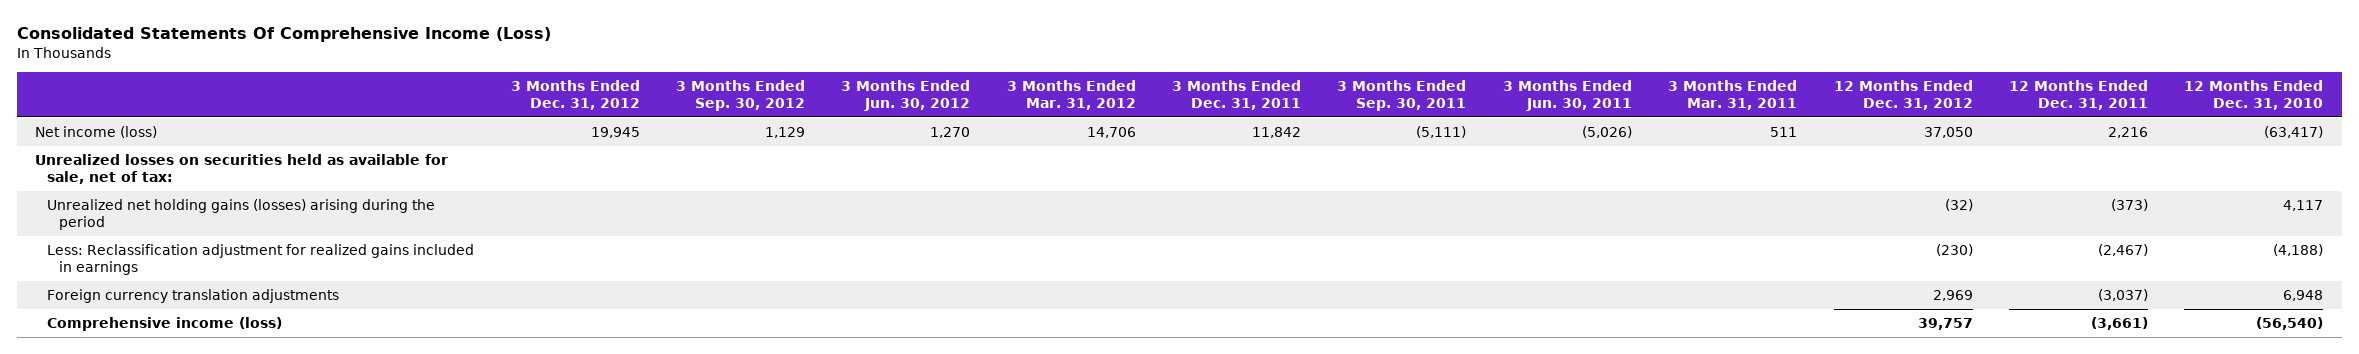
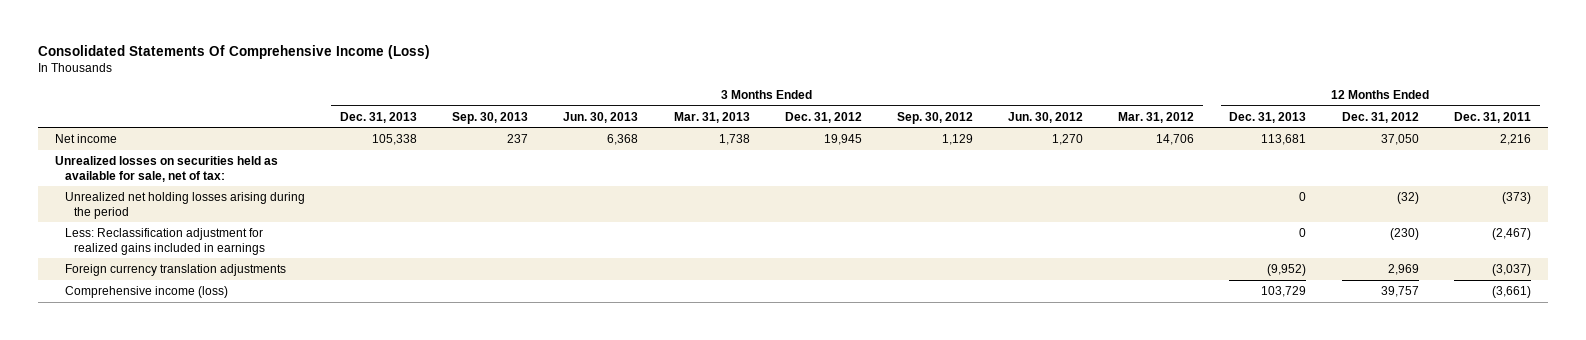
[1172,79,1302,110] 3 Months Ended Dec. 31, 2011 -> none
[1337,79,1467,111] 3 Months Ended Sep. 30, 2011 -> none
[1502,79,1632,111] 3 Months Ended Jun. 30, 2011 -> none
[1668,79,1798,110] 3 Months Ended Mar. 31, 2011 -> none
[2184,79,2324,110] 12 Months Ended Dec. 31, 2010 -> none
none -> [340,111,418,123] Dec. 31, 2013
none -> [452,111,529,124] Sep. 30, 2013
none -> [563,111,639,123] Jun. 30, 2013
none -> [673,111,750,123] Mar. 31, 2013
none -> [1229,111,1307,123] Dec. 31, 2013
[35,126,158,139] Net income (loss) -> [55,133,118,143] Net income
[47,199,436,231] Unrealized net holding gains (losses) arising during the period -> [64,191,305,219] Unrealized net holding losses arising during the period

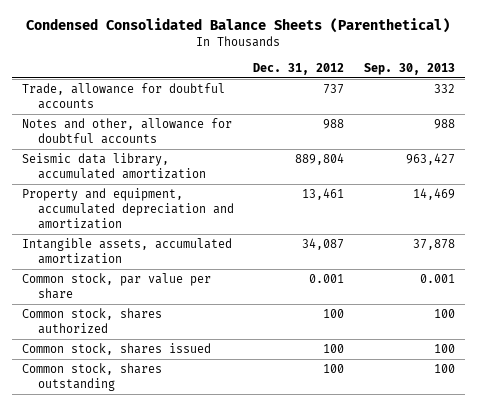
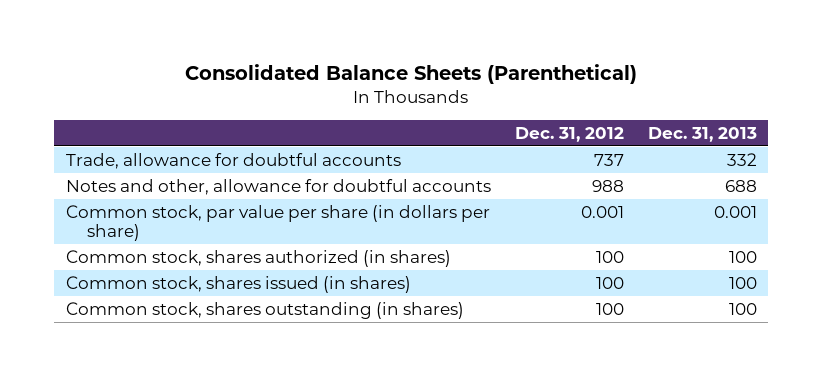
[26,18,451,34] Condensed Consolidated Balance Sheets (Parenthetical) -> [185,64,638,85] Consolidated Balance Sheets (Parenthetical)
[364,62,456,75] Sep. 30, 2013 -> none
none -> [647,126,757,142] Dec. 31, 2013
[21,153,206,180] Seismic data library, accumulated amortization -> none
[21,188,234,229] Property and equipment, accumulated depreciation and amortization -> none
[21,238,232,265] Intangible assets, accumulated amortization -> none
[21,273,211,300] Common stock, par value per share -> [66,204,491,242] Common stock, par value per share (in dollars per share)
[21,308,162,335] Common stock, shares authorized -> [66,249,452,267] Common stock, shares authorized (in shares)
[21,343,211,356] Common stock, shares issued -> [66,275,412,293] Common stock, shares issued (in shares)
[21,363,162,392] Common stock, shares outstanding -> [66,301,465,319] Common stock, shares outstanding (in shares)

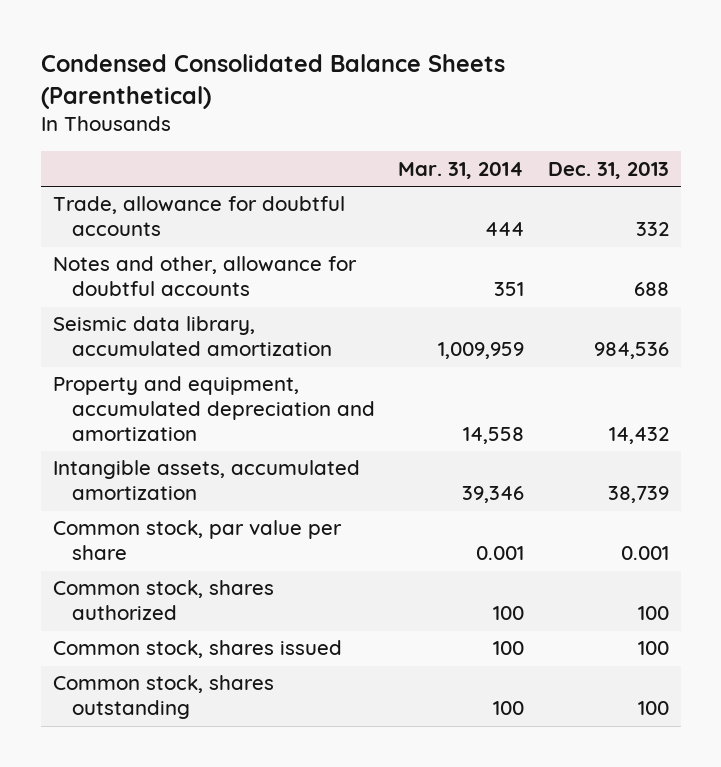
[185,64,638,85] Consolidated Balance Sheets (Parenthetical) -> [40,54,505,109] Condensed Consolidated Balance Sheets (Parenthetical)
[514,126,624,142] Dec. 31, 2012 -> none
none -> [398,161,525,179] Mar. 31, 2014
none -> [52,316,333,357] Seismic data library, accumulated amortization
none -> [52,376,376,442] Property and equipment, accumulated depreciation and amortization
none -> [52,460,360,501] Intangible assets, accumulated amortization
[66,204,491,242] Common stock, par value per share (in dollars per share) -> [52,520,342,561] Common stock, par value per share
[66,249,452,267] Common stock, shares authorized (in shares) -> [52,580,274,621] Common stock, shares authorized
[66,275,412,293] Common stock, shares issued (in shares) -> [52,640,342,659] Common stock, shares issued
[66,301,465,319] Common stock, shares outstanding (in shares) -> [52,675,274,720] Common stock, shares outstanding

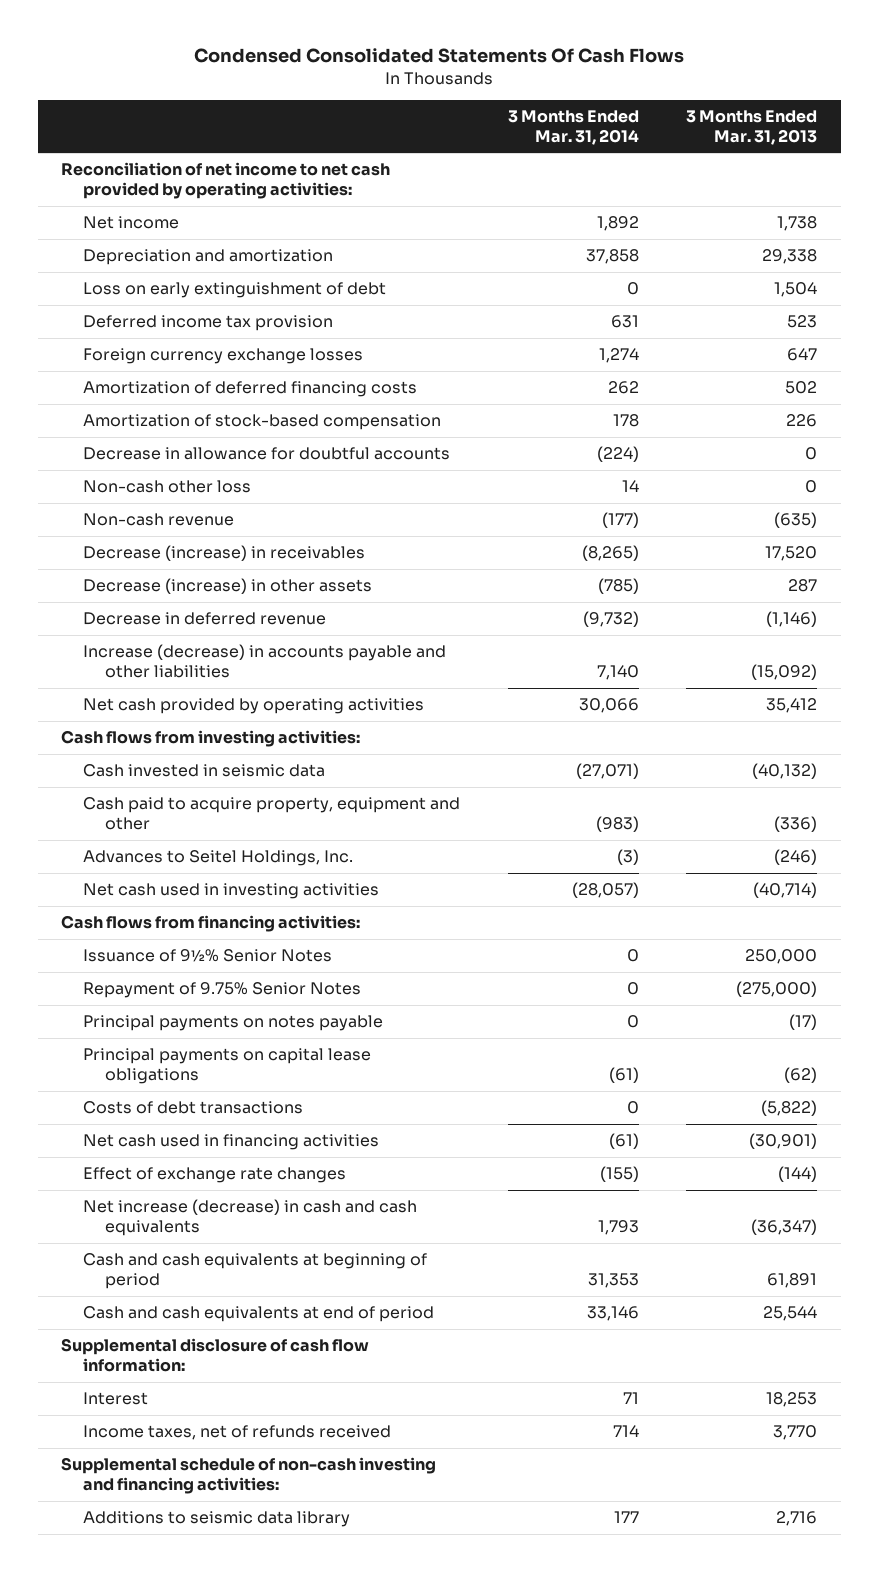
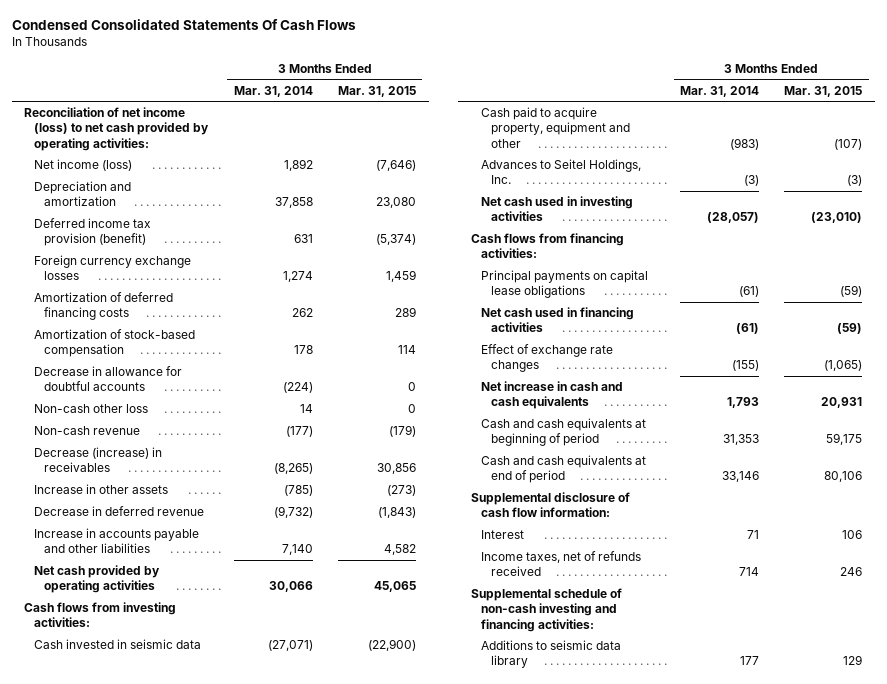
[685,109,817,145] 3 Months Ended Mar. 31, 2013 -> none
none -> [337,85,416,97] Mar. 31, 2015
[61,162,391,200] Reconciliation of net income to net cash provided by operating activities: -> [24,107,210,151] Reconciliation of net income (loss) to net cash provided by operating activities:
[83,216,180,230] Net income -> [34,159,133,172] Net income (loss)
[83,282,387,299] Loss on early extinguishment of debt -> none
[83,315,334,332] Deferred income tax provision -> [34,218,152,247] Deferred income tax provision (benefit)
[83,578,373,595] Decrease (increase) in other assets -> [34,484,169,495] Increase in other assets
[83,644,447,679] Increase (decrease) in accounts payable and other liabilities -> [34,528,200,554] Increase in accounts payable and other liabilities
[83,949,333,963] Issuance of 9½% Senior Notes -> none
[83,982,362,999] Repayment of 9.75% Senior Notes -> none
[83,1015,384,1032] Principal payments on notes payable -> none
[83,1101,304,1115] Costs of debt transactions -> none
[83,1199,418,1237] Net increase (decrease) in cash and cash equivalents -> [480,381,623,410] Net increase in cash and cash equivalents

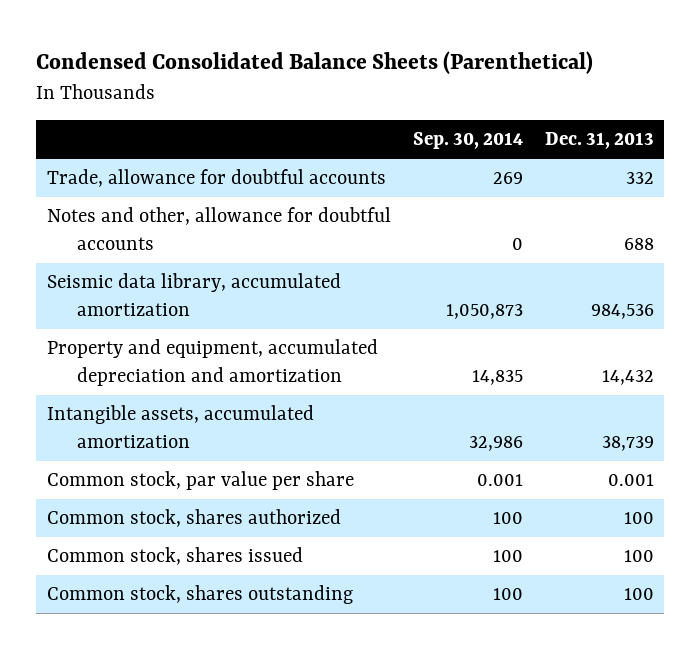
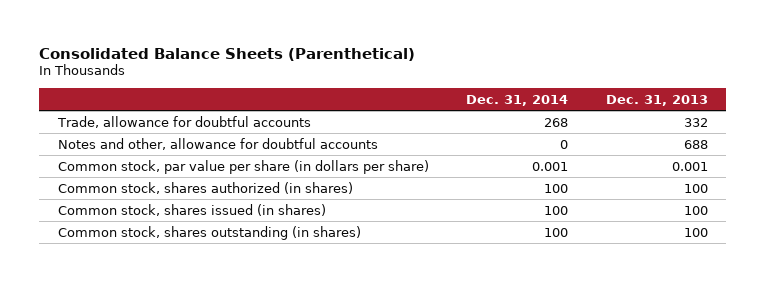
[35,51,593,75] Condensed Consolidated Balance Sheets (Parenthetical) -> [39,47,416,61] Consolidated Balance Sheets (Parenthetical)
[412,132,523,150] Sep. 30, 2014 -> none
none -> [466,94,569,106] Dec. 31, 2014
[46,273,341,317] Seismic data library, accumulated amortization -> none
[46,339,378,387] Property and equipment, accumulated depreciation and amortization -> none
[46,405,314,449] Intangible assets, accumulated amortization -> none
[46,471,354,491] Common stock, par value per share -> [57,159,429,174] Common stock, par value per share (in dollars per share)
[46,509,341,528] Common stock, shares authorized -> [57,181,353,194] Common stock, shares authorized (in shares)
[46,547,303,566] Common stock, shares issued -> [57,203,326,216] Common stock, shares issued (in shares)
[46,585,353,605] Common stock, shares outstanding -> [57,225,361,240] Common stock, shares outstanding (in shares)

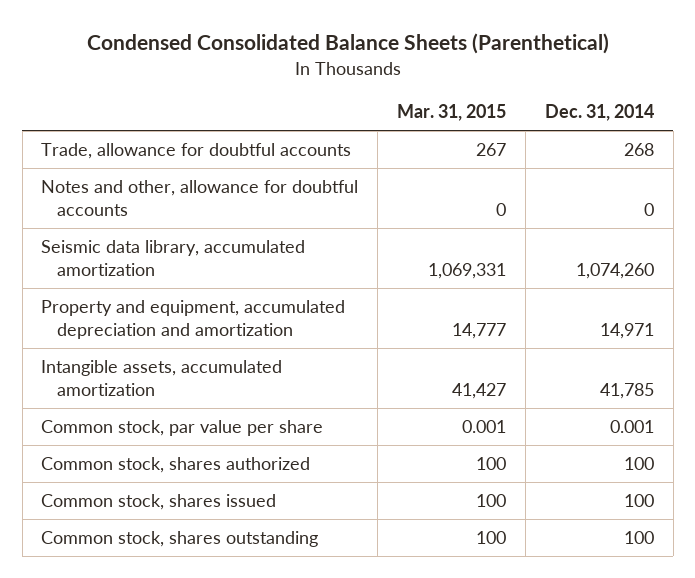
[39,47,416,61] Consolidated Balance Sheets (Parenthetical) -> [86,33,609,55] Condensed Consolidated Balance Sheets (Parenthetical)
[605,94,708,106] Dec. 31, 2013 -> none
none -> [397,104,507,122] Mar. 31, 2015
none -> [41,240,306,276] Seismic data library, accumulated amortization
none -> [41,300,346,339] Property and equipment, accumulated depreciation and amortization
none -> [41,360,283,396] Intangible assets, accumulated amortization
[57,159,429,174] Common stock, par value per share (in dollars per share) -> [41,420,324,437] Common stock, par value per share
[57,181,353,194] Common stock, shares authorized (in shares) -> [41,457,311,474] Common stock, shares authorized
[57,203,326,216] Common stock, shares issued (in shares) -> [41,494,277,511] Common stock, shares issued
[57,225,361,240] Common stock, shares outstanding (in shares) -> [41,531,319,548] Common stock, shares outstanding

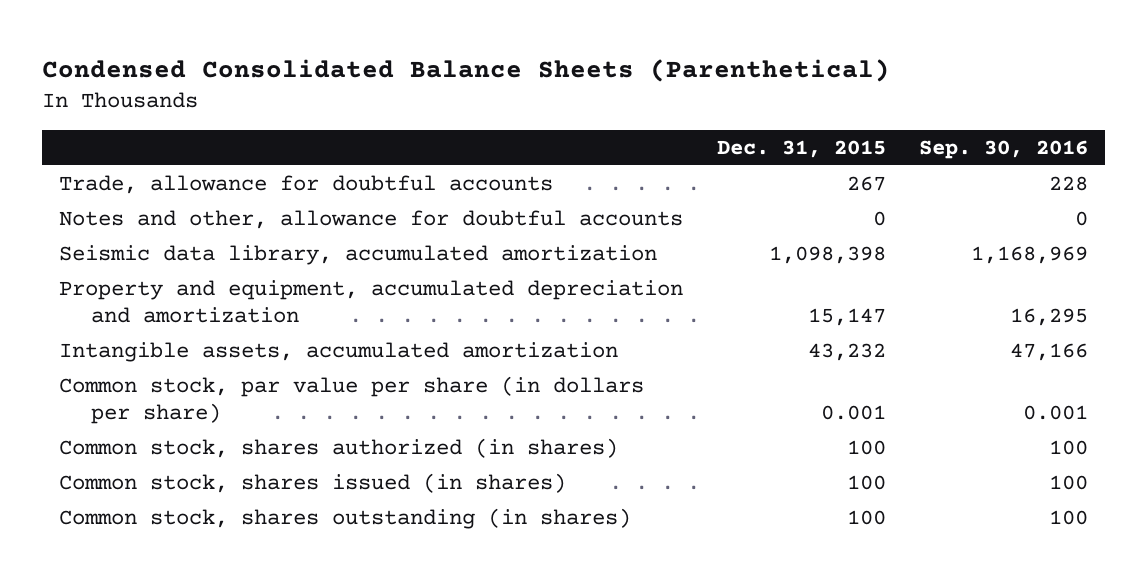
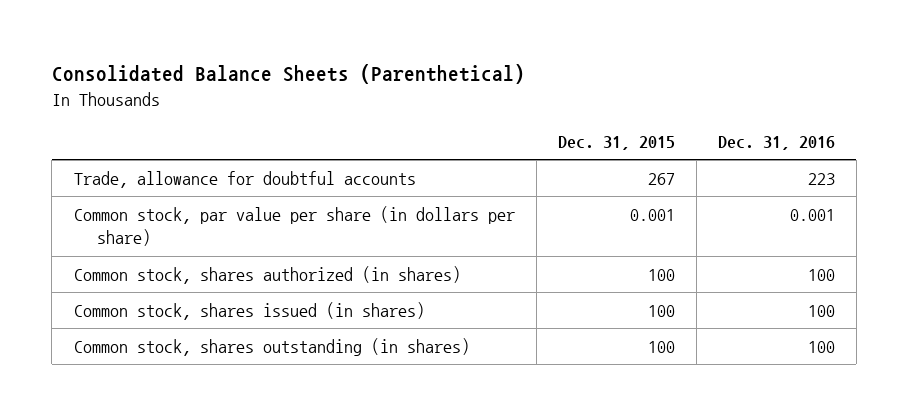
[42,59,891,83] Condensed Consolidated Balance Sheets (Parenthetical) -> [51,64,525,85] Consolidated Balance Sheets (Parenthetical)
[919,139,1089,159] Sep. 30, 2016 -> none
none -> [717,135,835,150] Dec. 31, 2016
[59,209,684,229] Notes and other, allowance for doubtful accounts -> none
[59,244,658,265] Seismic data library, accumulated amortization -> none
[59,279,684,324] Property and equipment, accumulated depreciation and amortization -> none
[59,341,619,362] Intangible assets, accumulated amortization -> none

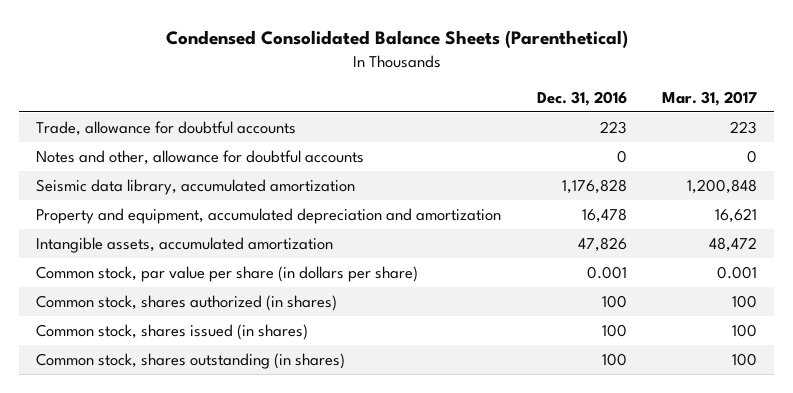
[51,64,525,85] Consolidated Balance Sheets (Parenthetical) -> [165,30,628,49] Condensed Consolidated Balance Sheets (Parenthetical)
[557,135,675,150] Dec. 31, 2015 -> none
none -> [661,90,757,106] Mar. 31, 2017
none -> [36,149,365,165] Notes and other, allowance for doubtful accounts
none -> [36,178,356,195] Seismic data library, accumulated amortization
none -> [36,207,502,224] Property and equipment, accumulated depreciation and amortization
none -> [36,236,334,253] Intangible assets, accumulated amortization

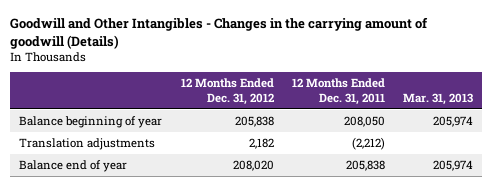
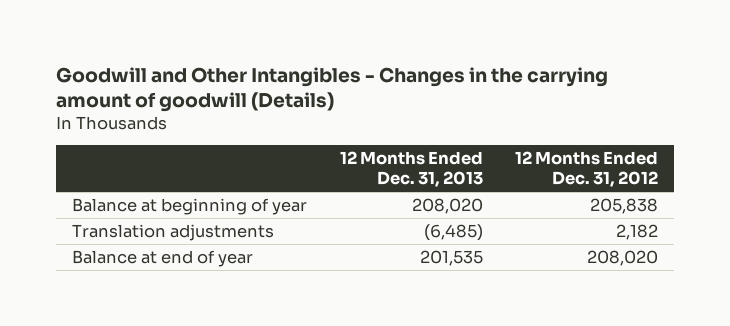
[291,78,385,105] 12 Months Ended Dec. 31, 2011 -> none
[403,92,474,105] Mar. 31, 2013 -> none
none -> [339,151,483,188] 12 Months Ended Dec. 31, 2013
[19,116,163,129] Balance beginning of year -> [72,198,308,216] Balance at beginning of year
[19,160,128,173] Balance end of year -> [72,250,254,268] Balance at end of year

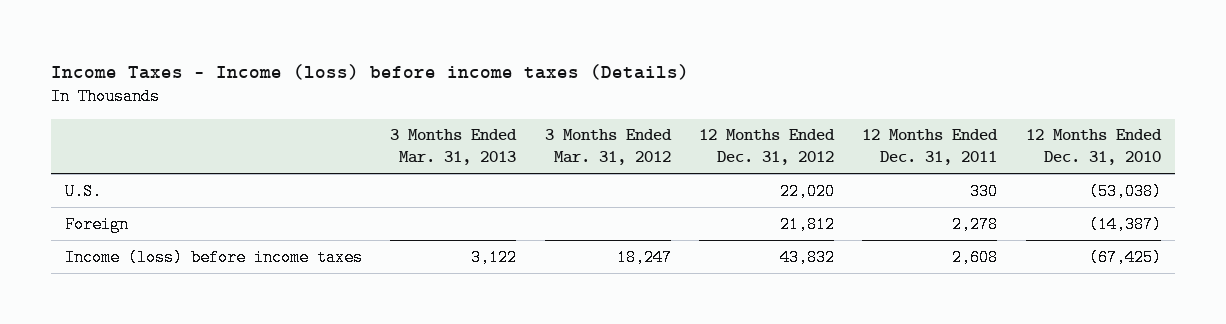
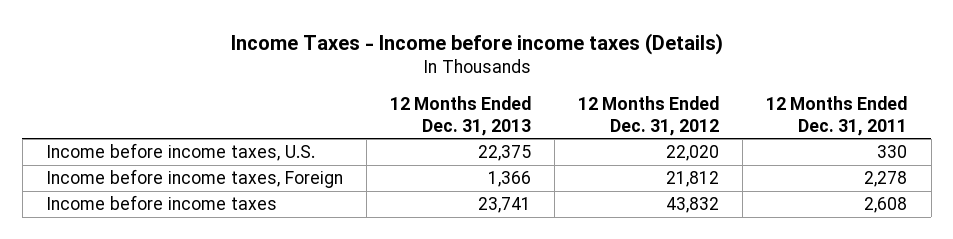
[50,63,689,80] Income Taxes - Income (loss) before income taxes (Details) -> [230,32,723,55] Income Taxes - Income before income taxes (Details)
[390,129,518,166] 3 Months Ended Mar. 31, 2013 -> none
[544,129,672,166] 3 Months Ended Mar. 31, 2012 -> none
[1025,129,1162,166] 12 Months Ended Dec. 31, 2010 -> none
none -> [390,95,532,136] 12 Months Ended Dec. 31, 2013
[64,182,102,200] U.S. -> [45,143,315,162] Income before income taxes, U.S.
[64,215,129,233] Foreign -> [45,169,343,189] Income before income taxes, Foreign
[64,248,363,266] Income (loss) before income taxes -> [45,195,277,211] Income before income taxes

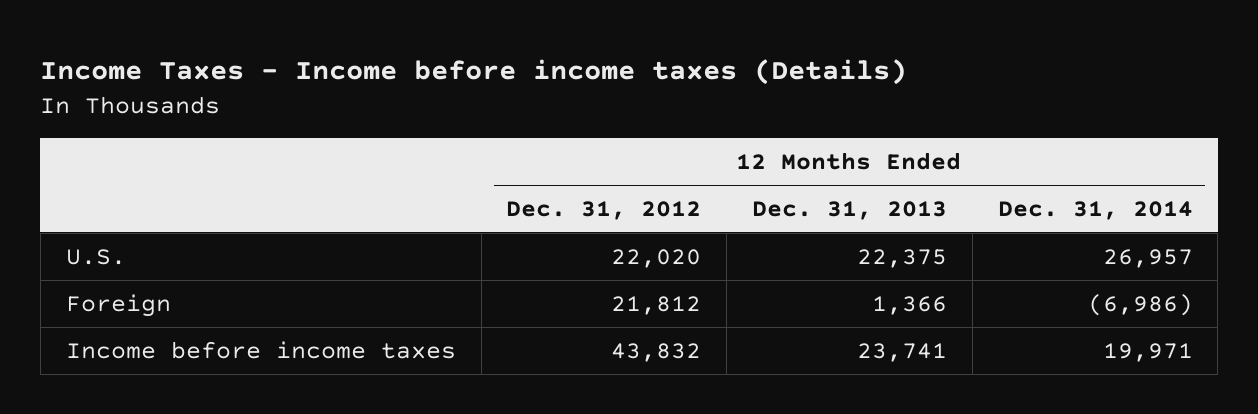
[766,95,908,136] 12 Months Ended Dec. 31, 2011 -> none
none -> [997,200,1193,220] Dec. 31, 2014
[45,143,315,162] Income before income taxes, U.S. -> [65,248,126,265] U.S.
[45,169,343,189] Income before income taxes, Foreign -> [65,293,171,317] Foreign

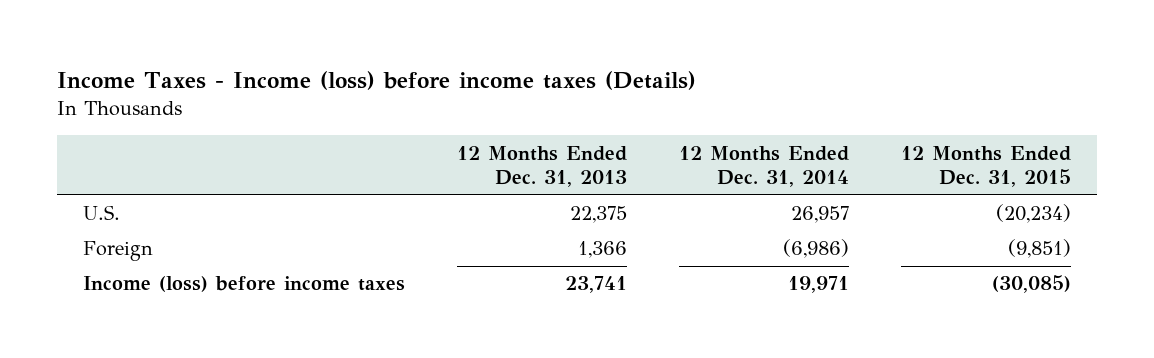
[40,59,908,86] Income Taxes - Income before income taxes (Details) -> [57,71,697,91] Income Taxes - Income (loss) before income taxes (Details)
[506,200,702,220] Dec. 31, 2012 -> none
none -> [900,145,1071,188] 12 Months Ended Dec. 31, 2015
[65,340,456,359] Income before income taxes -> [82,276,405,293] Income (loss) before income taxes

